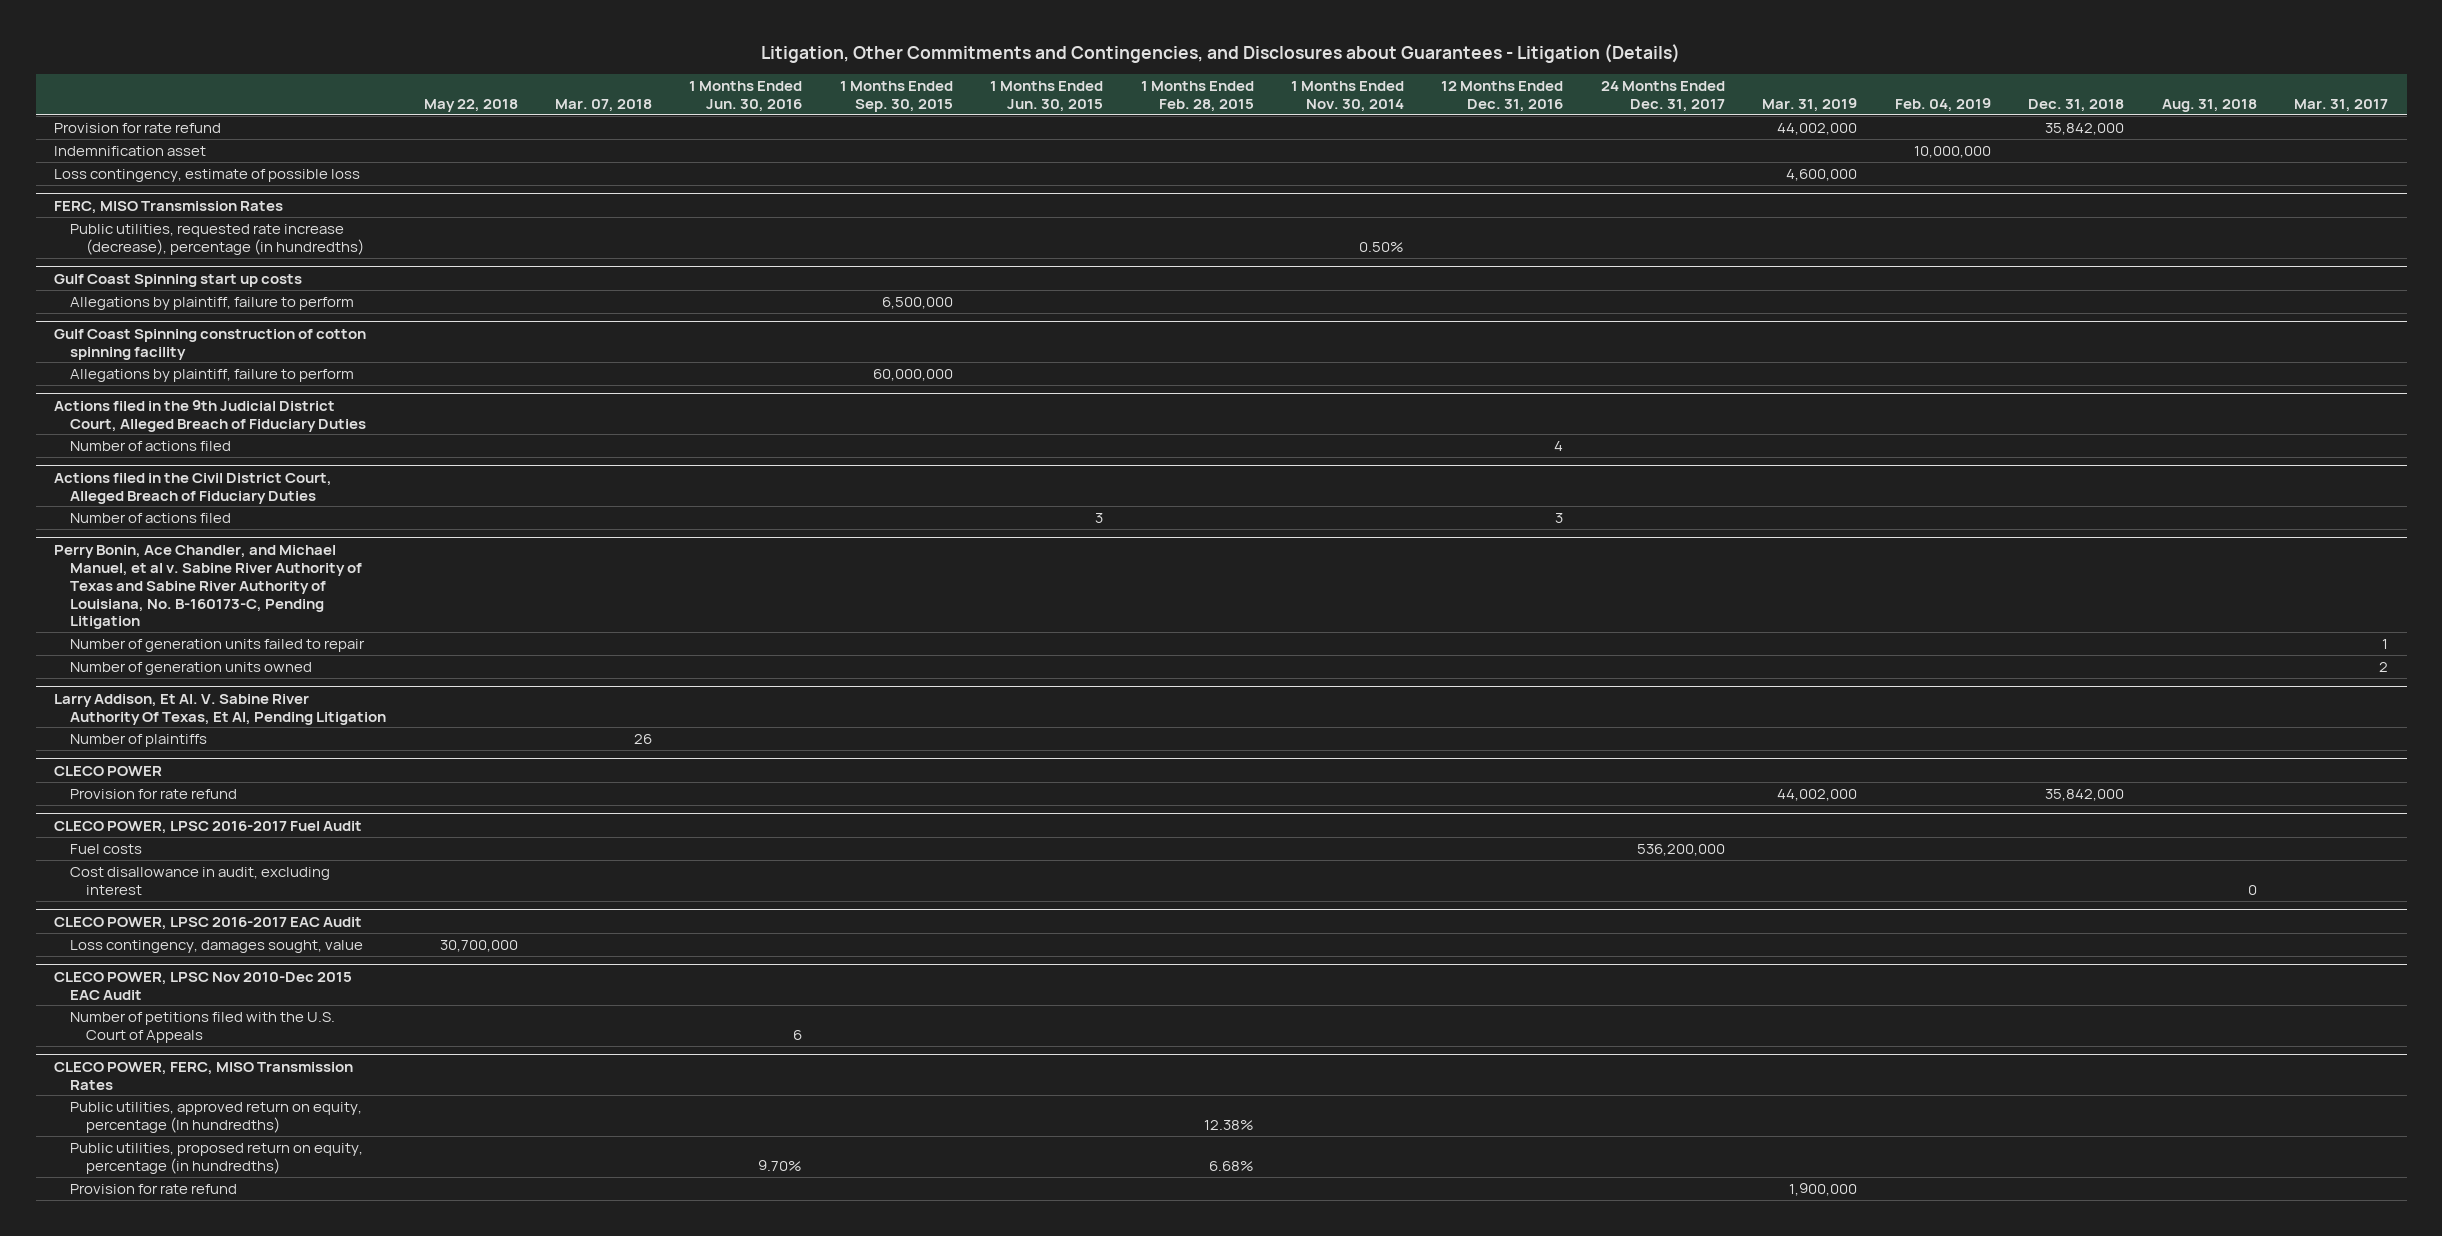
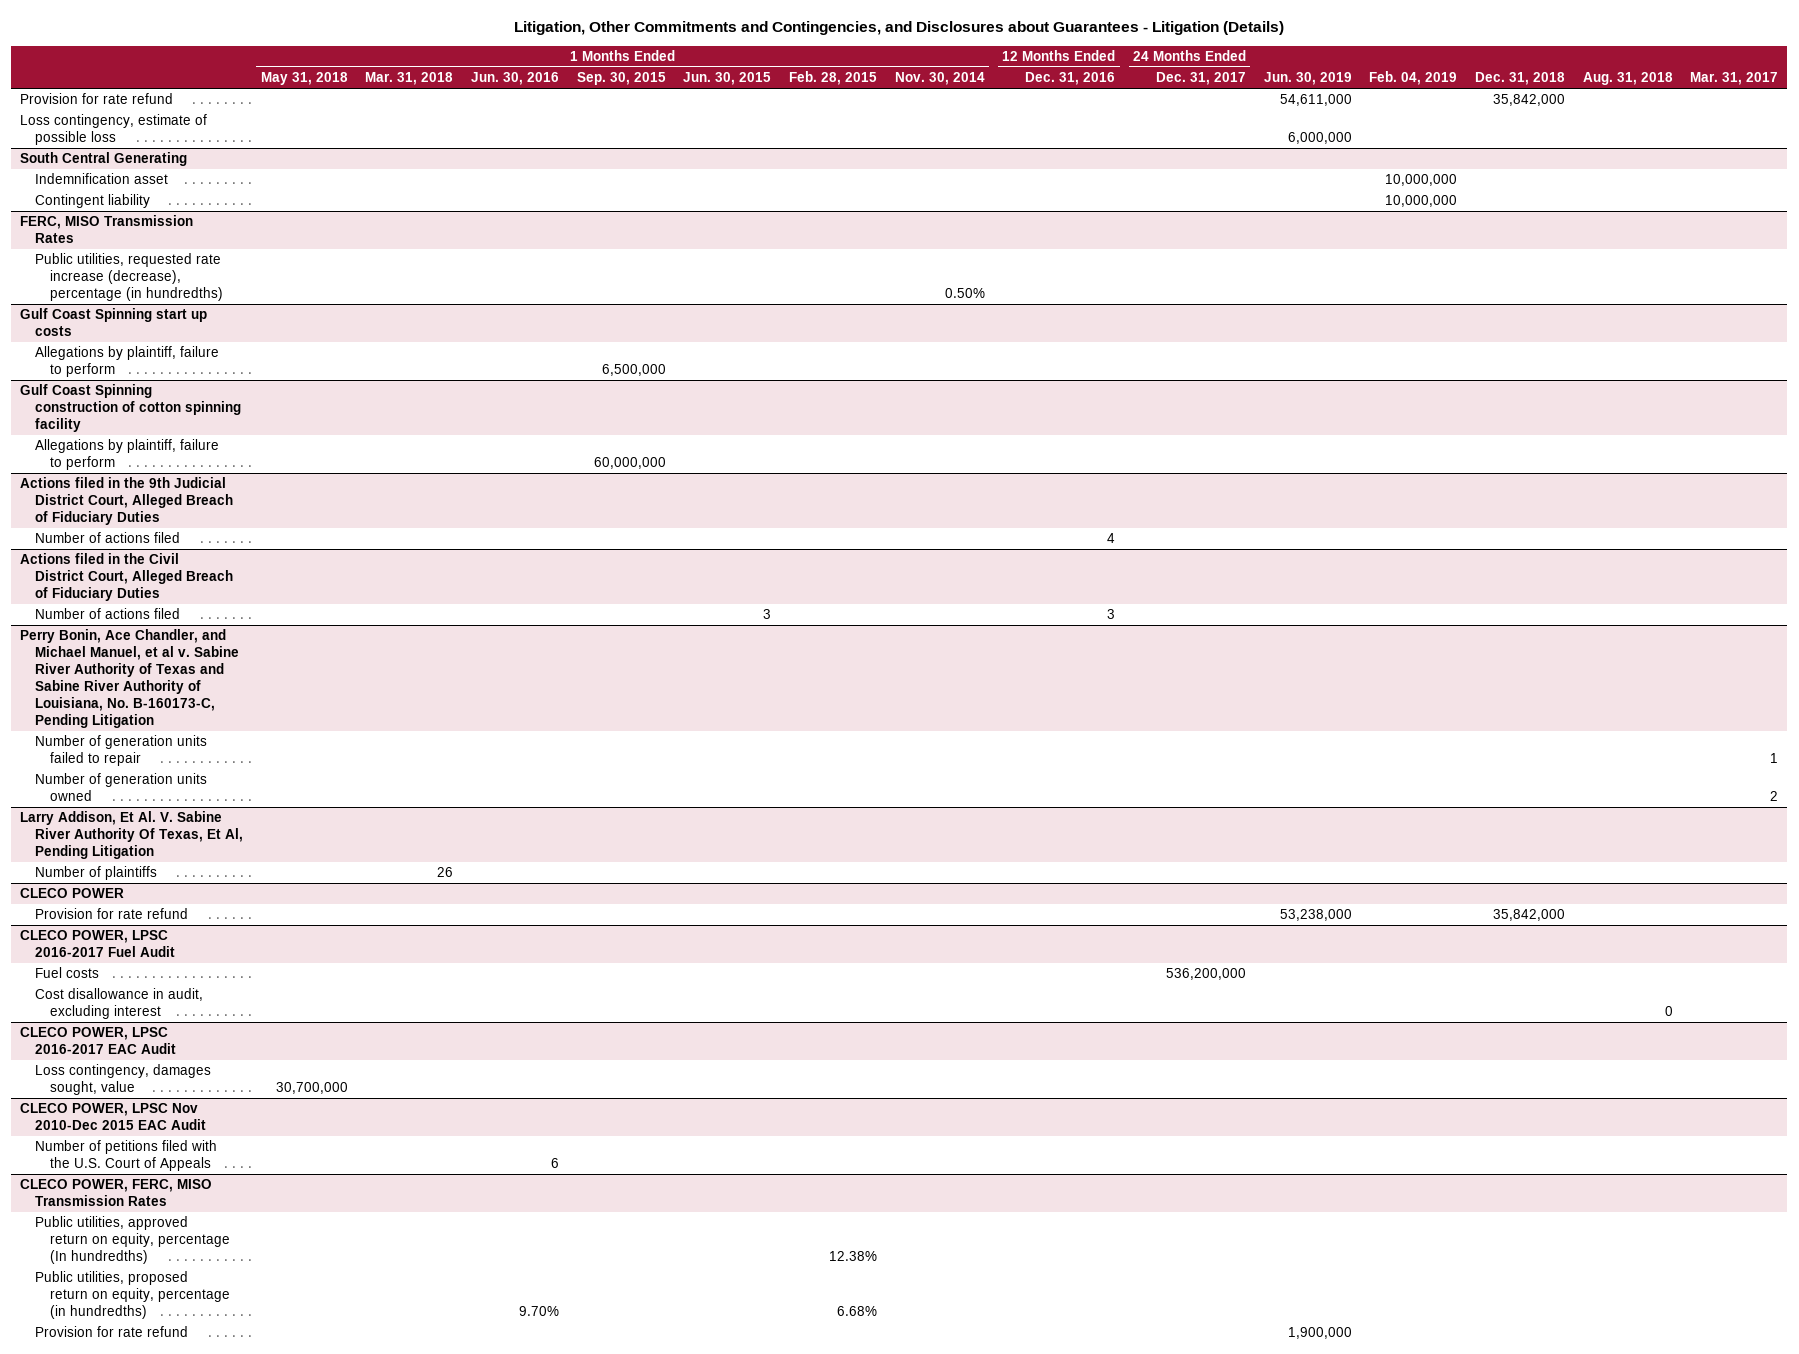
[423,99,518,113] May 22, 2018 -> none
[554,99,652,113] Mar. 07, 2018 -> none
[1762,98,1858,113] Mar. 31, 2019 -> none
none -> [260,72,348,86] May 31, 2018
none -> [365,72,454,86] Mar. 31, 2018
none -> [1263,72,1352,86] Jun. 30, 2019
[54,145,207,156] Indemnification asset -> none
none -> [20,152,188,167] South Central Generating
none -> [35,173,169,185] Indemnification asset
none -> [35,194,151,209] Contingent liability

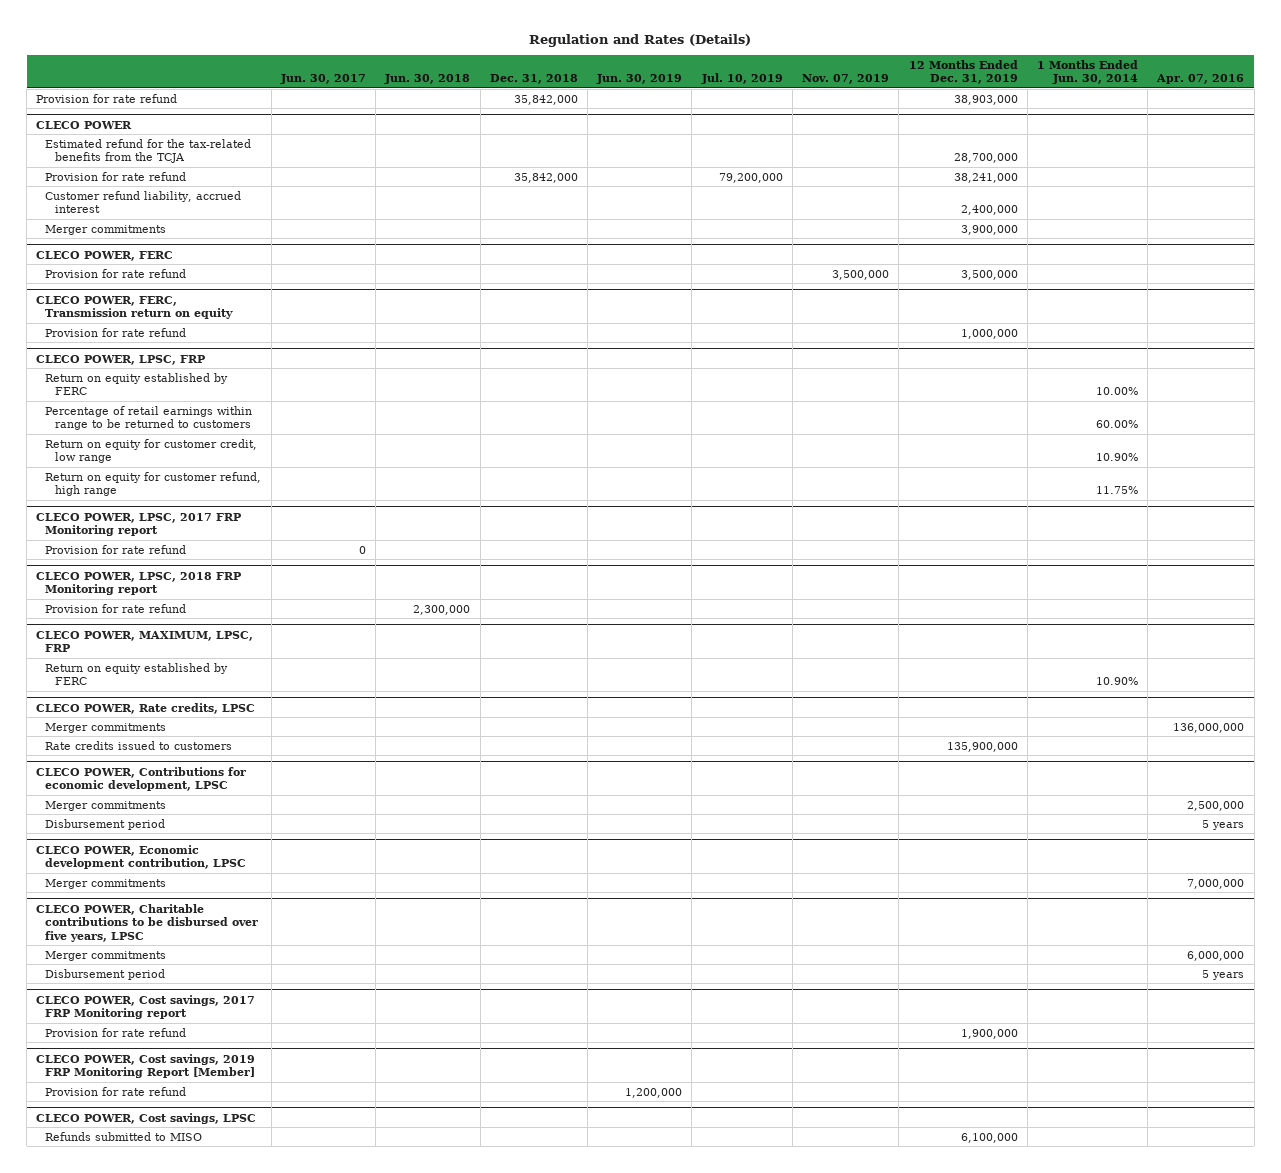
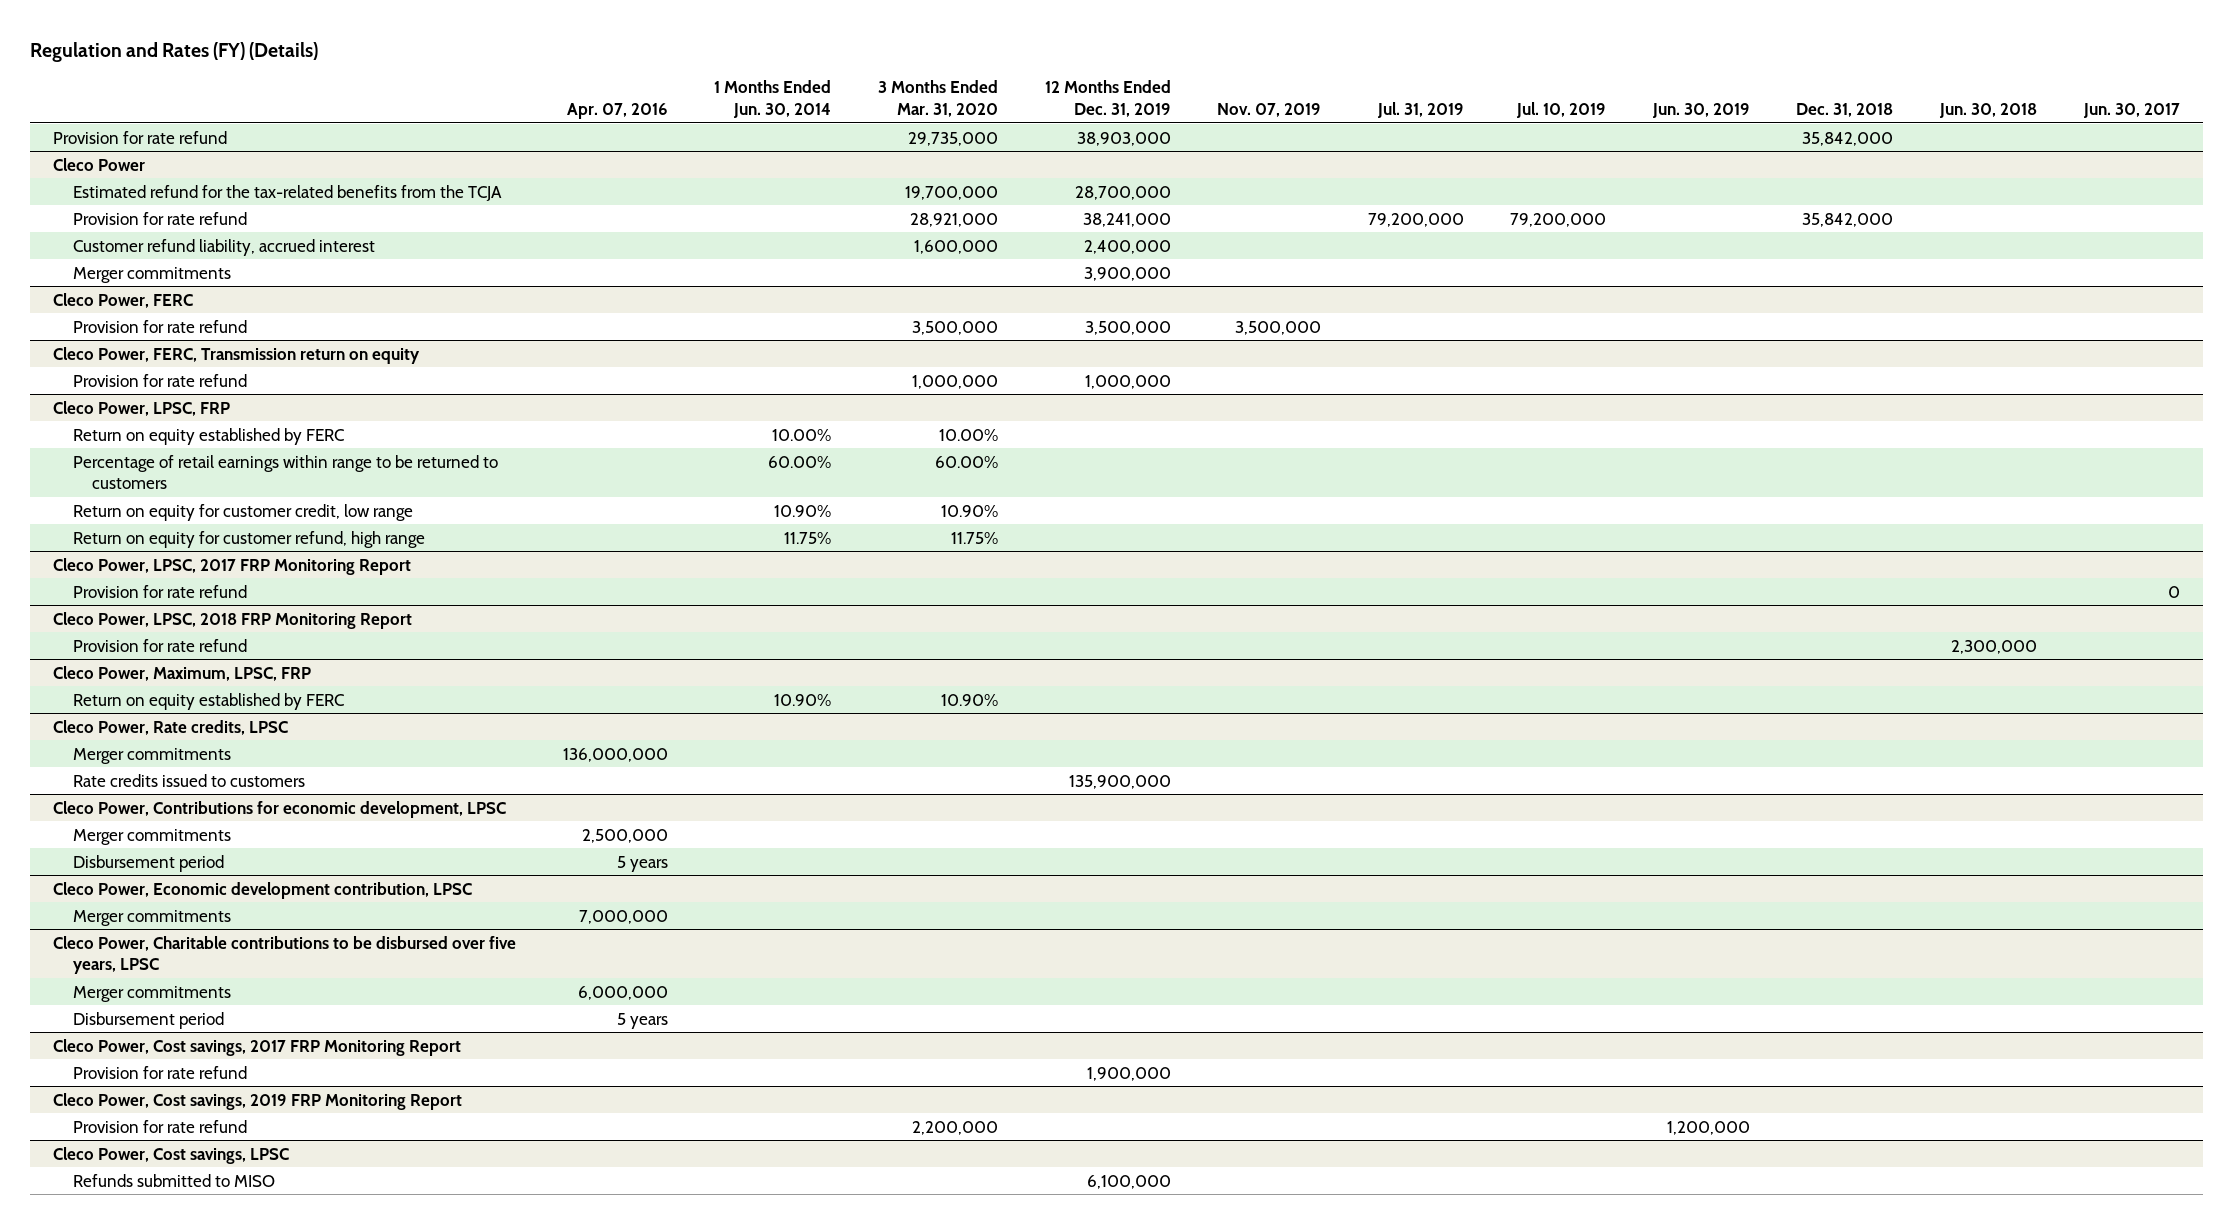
[529,33,752,47] Regulation and Rates (Details) -> [30,41,319,62] Regulation and Rates (FY) (Details)
none -> [878,80,999,118] 3 Months Ended Mar. 31, 2020
none -> [1376,102,1464,119] Jul. 31, 2019
[36,120,133,129] CLECO POWER -> [53,157,146,171] Cleco Power
[36,250,174,261] CLECO POWER, FERC -> [53,292,194,308] Cleco Power, FERC
[36,295,234,320] CLECO POWER, FERC, Transmission return on equity -> [53,346,421,364] Cleco Power, FERC, Transmission return on equity
[36,354,206,365] CLECO POWER, LPSC, FRP -> [53,400,231,416] Cleco Power, LPSC, FRP
[36,512,242,537] CLECO POWER, LPSC, 2017 FRP Monitoring report -> [53,557,412,575] Cleco Power, LPSC, 2017 FRP Monitoring Report
[36,571,242,596] CLECO POWER, LPSC, 2018 FRP Monitoring report -> [53,611,413,629] Cleco Power, LPSC, 2018 FRP Monitoring Report
[36,630,254,653] CLECO POWER, MAXIMUM, LPSC, FRP -> [53,665,312,681] Cleco Power, Maximum, LPSC, FRP
[36,702,256,714] CLECO POWER, Rate credits, LPSC -> [53,719,289,735] Cleco Power, Rate credits, LPSC
[36,766,247,792] CLECO POWER, Contributions for economic development, LPSC -> [53,800,507,818] Cleco Power, Contributions for economic development, LPSC
[36,844,247,870] CLECO POWER, Economic development contribution, LPSC -> [53,881,473,899] Cleco Power, Economic development contribution, LPSC
[36,903,259,942] CLECO POWER, Charitable contributions to be disbursed over five years, LPSC -> [53,935,517,975] Cleco Power, Charitable contributions to be disbursed over five years, LPSC
[36,994,256,1020] CLECO POWER, Cost savings, 2017 FRP Monitoring report -> [53,1038,462,1056] Cleco Power, Cost savings, 2017 FRP Monitoring Report
[36,1053,256,1079] CLECO POWER, Cost savings, 2019 FRP Monitoring Report [Member] -> [53,1092,463,1110] Cleco Power, Cost savings, 2019 FRP Monitoring Report
[36,1112,257,1124] CLECO POWER, Cost savings, LPSC -> [53,1146,290,1164] Cleco Power, Cost savings, LPSC

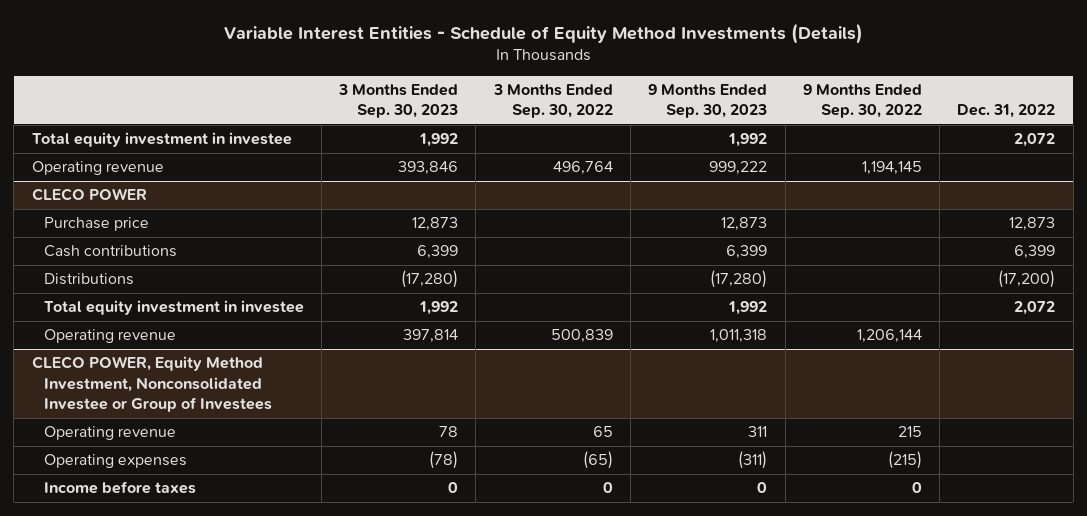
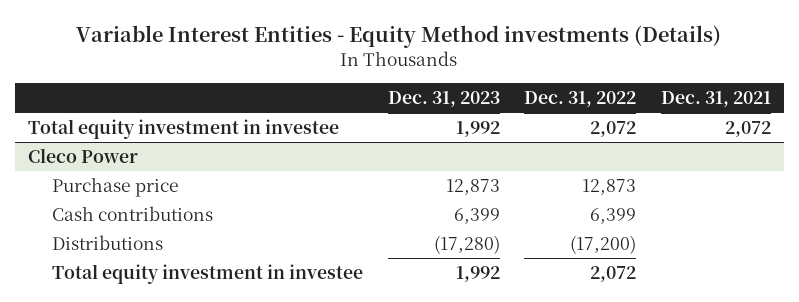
[223,22,863,44] Variable Interest Entities - Schedule of Equity Method Investments (Details) -> [76,25,722,49] Variable Interest Entities - Equity Method investments (Details)
[338,84,459,119] 3 Months Ended Sep. 30, 2023 -> none
[492,84,613,119] 3 Months Ended Sep. 30, 2022 -> none
[648,84,768,119] 9 Months Ended Sep. 30, 2023 -> none
[802,84,922,119] 9 Months Ended Sep. 30, 2022 -> none
none -> [387,91,500,108] Dec. 31, 2023
none -> [661,91,772,108] Dec. 31, 2021
[31,161,164,176] Operating revenue -> none
[31,188,147,202] CLECO POWER -> [27,148,138,164] Cleco Power
[43,329,176,344] Operating revenue -> none
[31,356,272,413] CLECO POWER, Equity Method Investment, Nonconsolidated Investee or Group of Investees -> none
[43,426,176,441] Operating revenue -> none
[43,454,187,469] Operating expenses -> none
[43,481,196,495] Income before taxes -> none

